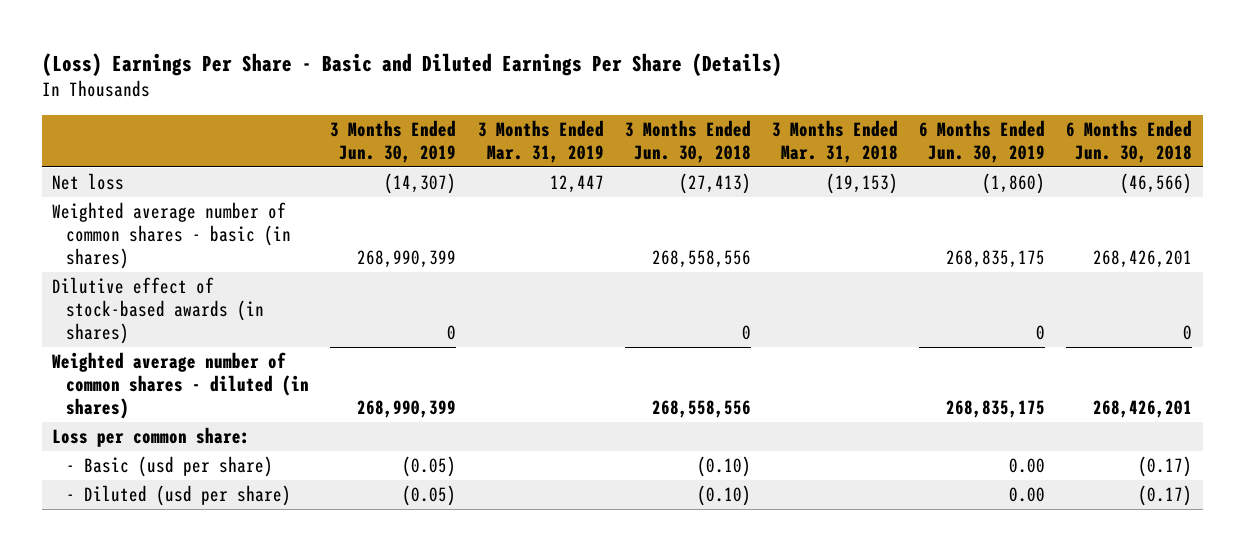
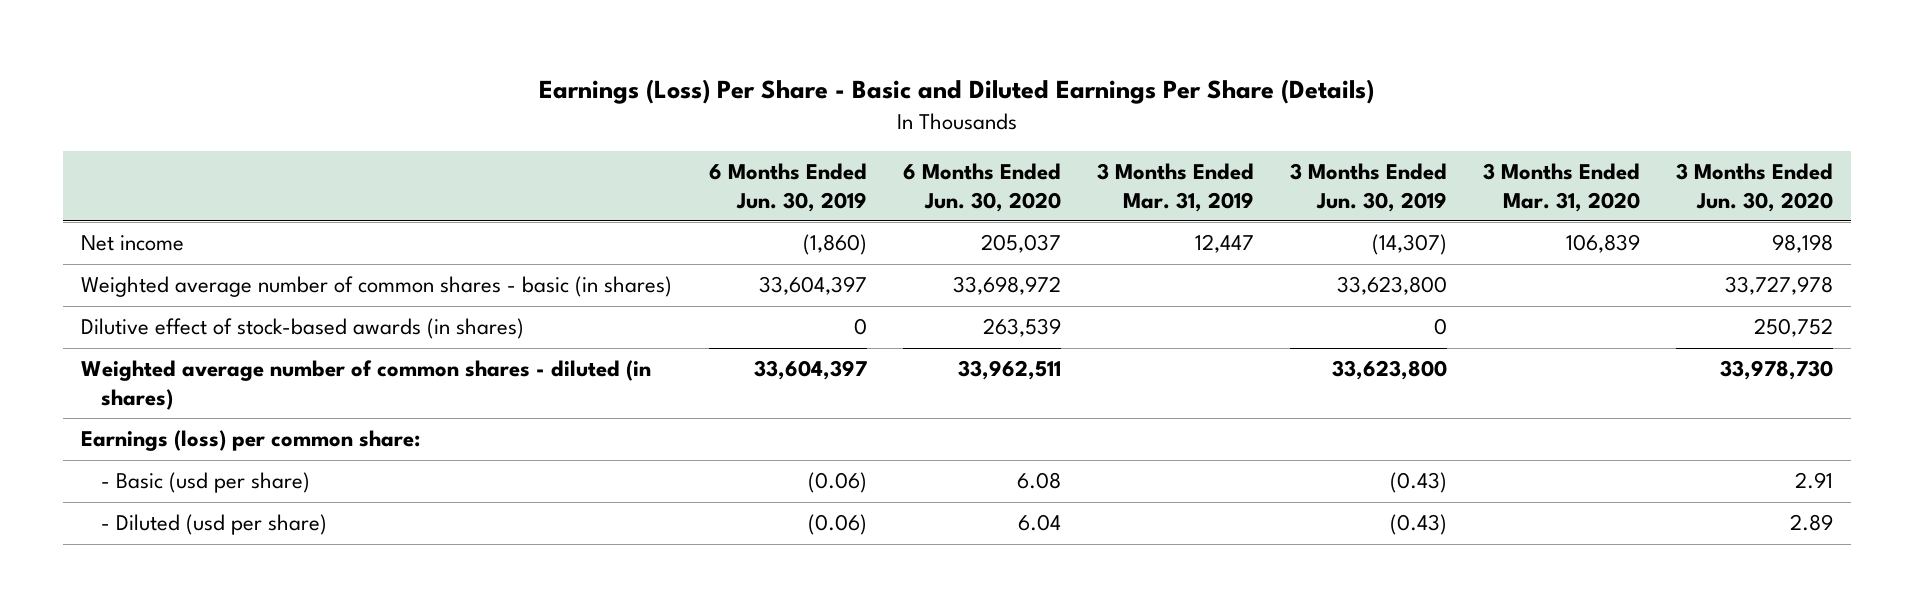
[41,52,782,76] (Loss) Earnings Per Share - Basic and Diluted Earnings Per Share (Details) -> [539,79,1375,105] Earnings (Loss) Per Share - Basic and Diluted Earnings Per Share (Details)
[624,120,751,164] 3 Months Ended Jun. 30, 2018 -> none
[771,120,898,164] 3 Months Ended Mar. 31, 2018 -> none
[1066,120,1193,164] 6 Months Ended Jun. 30, 2018 -> none
none -> [902,163,1061,212] 6 Months Ended Jun. 30, 2020
none -> [1483,163,1641,212] 3 Months Ended Mar. 31, 2020
none -> [1676,163,1834,212] 3 Months Ended Jun. 30, 2020
[52,173,125,191] Net loss -> [81,235,185,252] Net income
[357,249,457,268] 268,990,399 -> [1336,276,1447,296] 33,623,800
[945,249,1045,268] 268,835,175 -> [758,276,867,296] 33,604,397
[357,399,457,418] 268,990,399 -> [1331,360,1447,381] 33,623,800
[945,399,1045,418] 268,835,175 -> [753,360,867,381] 33,604,397
[52,427,251,448] Loss per common share: -> [81,430,421,452] Earnings (loss) per common share:
[402,456,457,478] (0.05) -> [1389,472,1447,494] (0.43)
[1008,458,1045,474] 0.00 -> [807,472,867,494] (0.06)
[402,485,457,507] (0.05) -> [1389,514,1447,536] (0.43)
[1008,487,1045,503] 0.00 -> [807,514,867,536] (0.06)

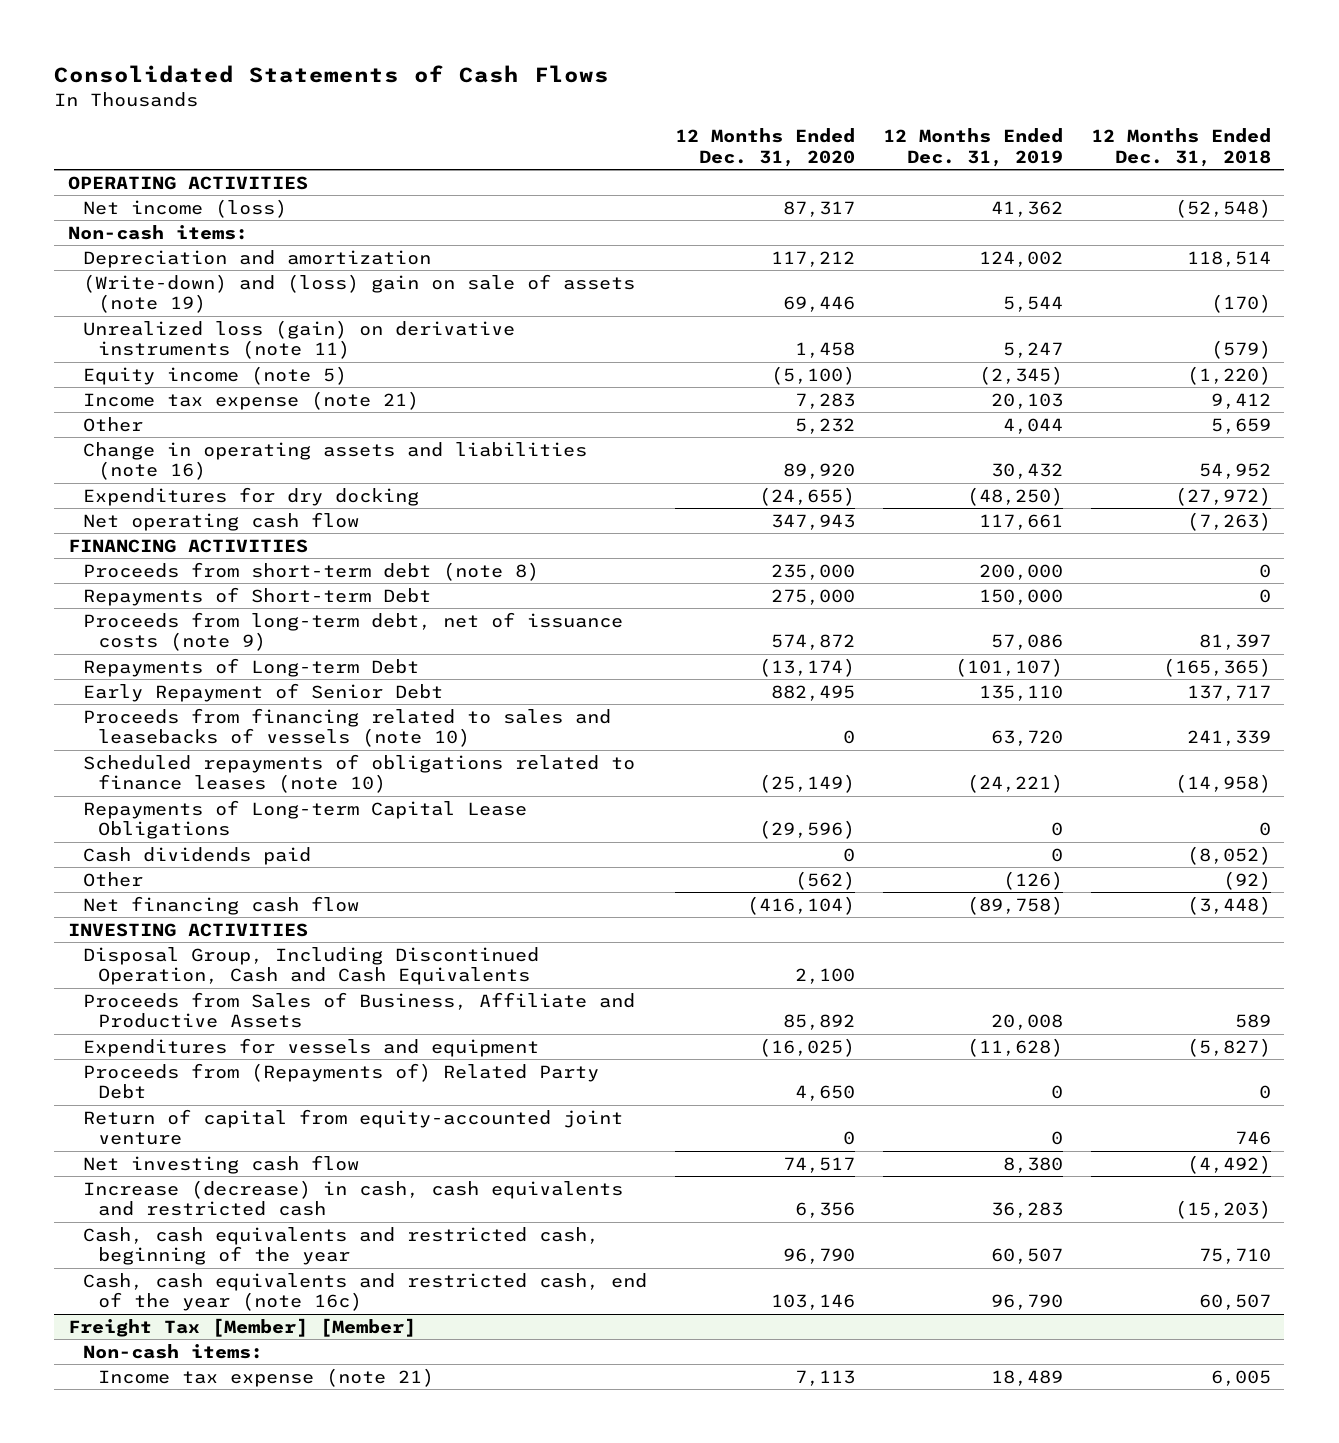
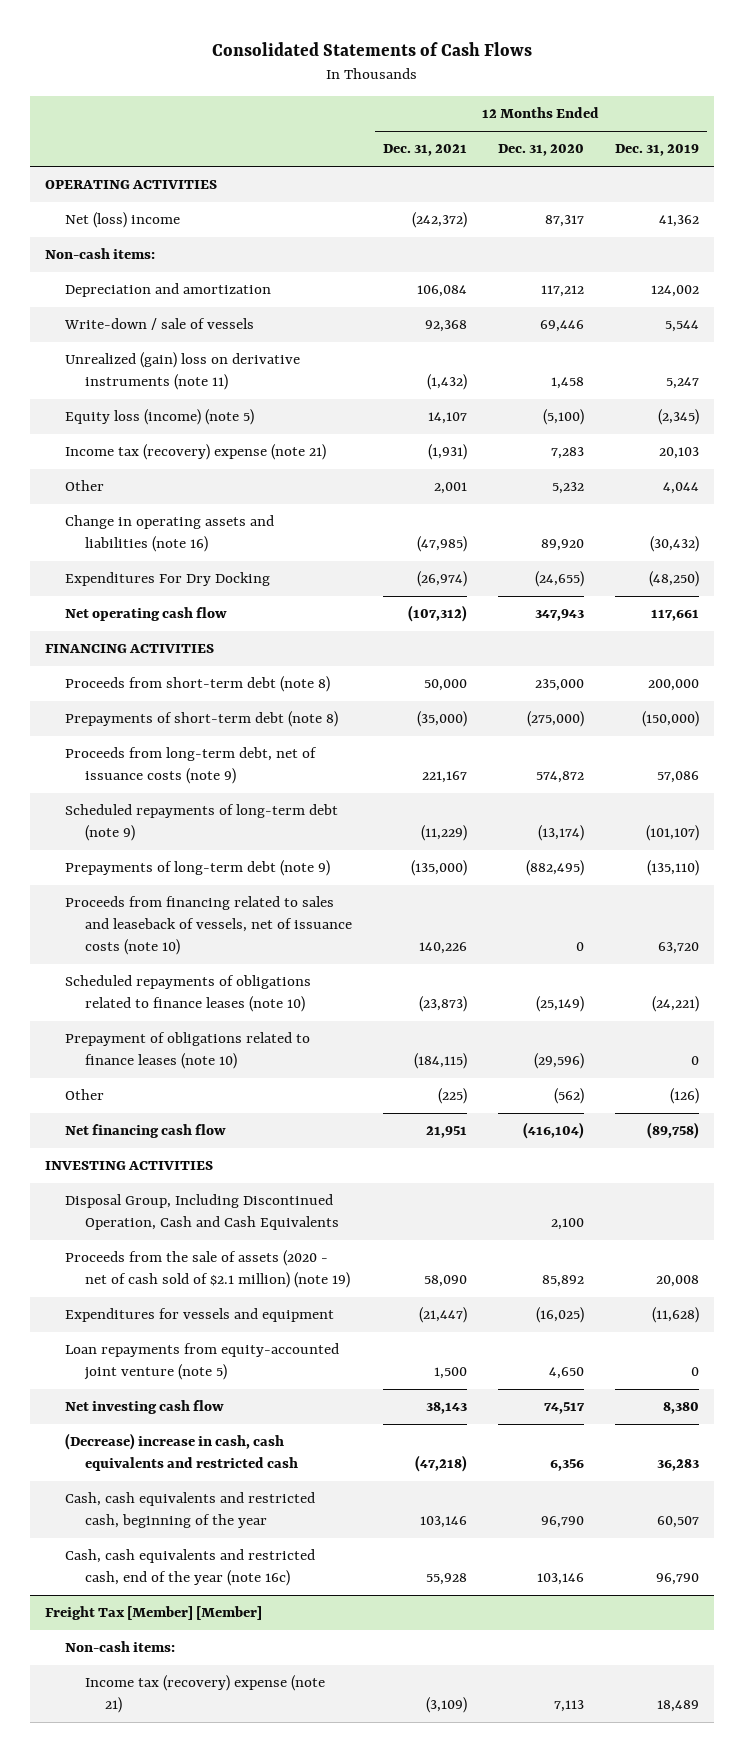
[1090,128,1271,167] 12 Months Ended Dec. 31, 2018 -> none
none -> [382,144,467,157] Dec. 31, 2021
[83,198,288,218] Net income (loss) -> [65,212,181,229] Net (loss) income
[83,273,636,314] (Write-down) and (loss) gain on sale of assets (note 19) -> [64,318,255,331] Write-down / sale of vessels
[83,319,516,360] Unrealized loss (gain) on derivative instruments (note 11) -> [65,352,301,391] Unrealized (gain) loss on derivative instruments (note 11)
[83,365,348,385] Equity income (note 5) -> [65,409,255,426] Equity loss (income) (note 5)
[83,390,420,410] Income tax expense (note 21) -> [65,444,327,461] Income tax (recovery) expense (note 21)
[990,463,1063,480] 30,432 -> [649,536,699,553] (30,432)
[83,486,420,506] Expenditures for dry docking -> [65,572,271,587] Expenditures For Dry Docking
[83,586,432,606] Repayments of Short-term Debt -> [65,711,339,728] Prepayments of short-term debt (note 8)
[770,588,855,605] 275,000 -> [526,711,584,728] (275,000)
[978,588,1063,605] 150,000 -> [641,711,699,728] (150,000)
[83,682,444,702] Early Repayment of Senior Debt -> none
[83,657,420,677] Repayments of Long-term Debt -> [65,804,339,842] Scheduled repayments of long-term debt (note 9)
none -> [65,860,331,877] Prepayments of long-term debt (note 9)
[83,707,612,748] Proceeds from financing related to sales and leasebacks of vessels (note 10) -> [65,896,352,955] Proceeds from financing related to sales and leaseback of vessels, net of issuance costs (note 10)
[83,846,312,865] Cash dividends paid -> none
[83,799,528,840] Repayments of Long-term Capital Lease Obligations -> [65,1032,311,1070] Prepayment of obligations related to finance leases (note 10)
[83,991,636,1029] Proceeds from Sales of Business, Affiliate and Productive Assets -> [65,1250,350,1289] Proceeds from the sale of assets (2020 - net of cash sold of $2.1 million) (note 19)
[83,1108,624,1146] Return of capital from equity-accounted joint venture -> none
[83,1062,600,1100] Proceeds from (Repayments of) Related Party Debt -> [65,1343,340,1381] Loan repayments from equity-accounted joint venture (note 5)
[83,1179,624,1217] Increase (decrease) in cash, cash equivalents and restricted cash -> [65,1433,298,1472] (Decrease) increase in cash, cash equivalents and restricted cash
[97,1367,434,1387] Income tax expense (note 21) -> [84,1675,325,1714] Income tax (recovery) expense (note 21)

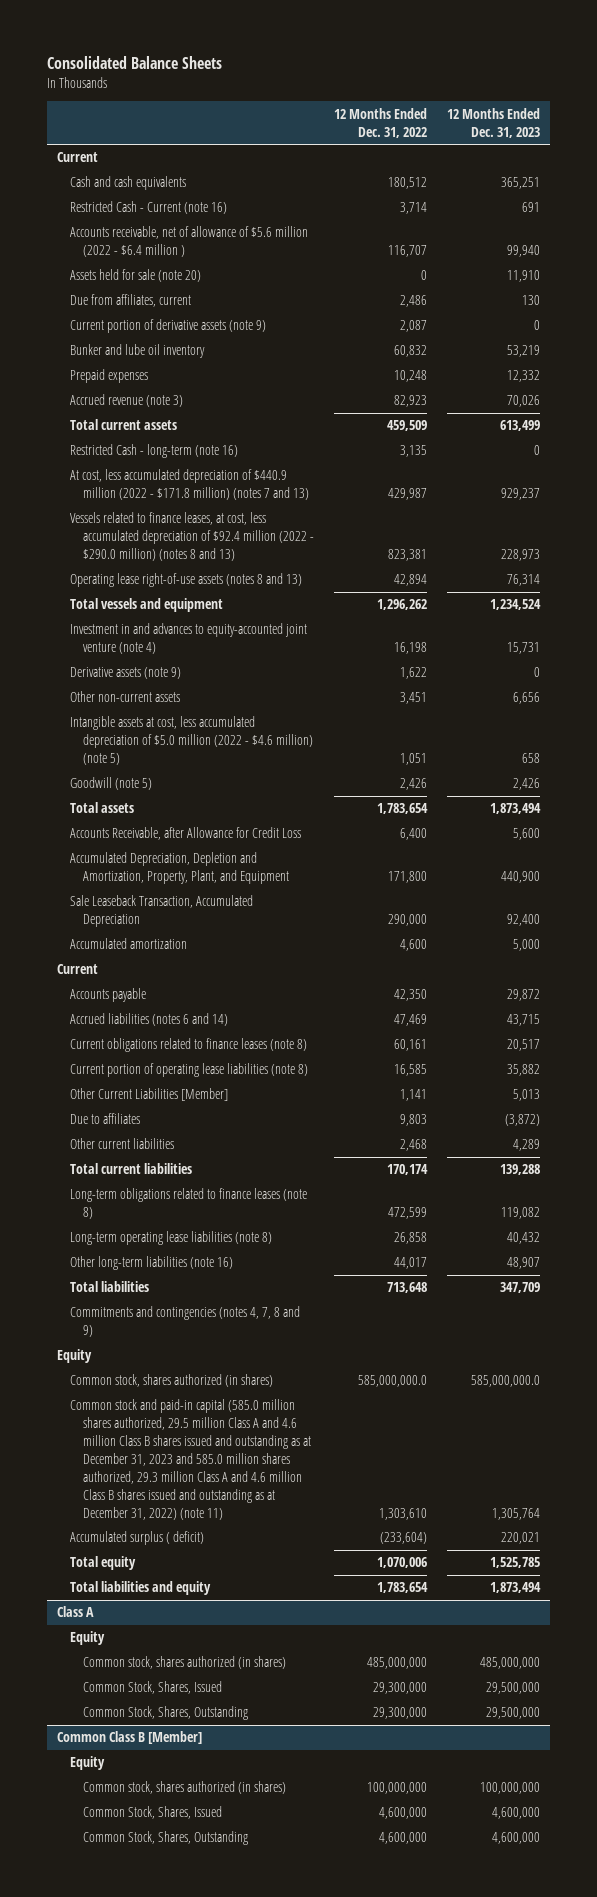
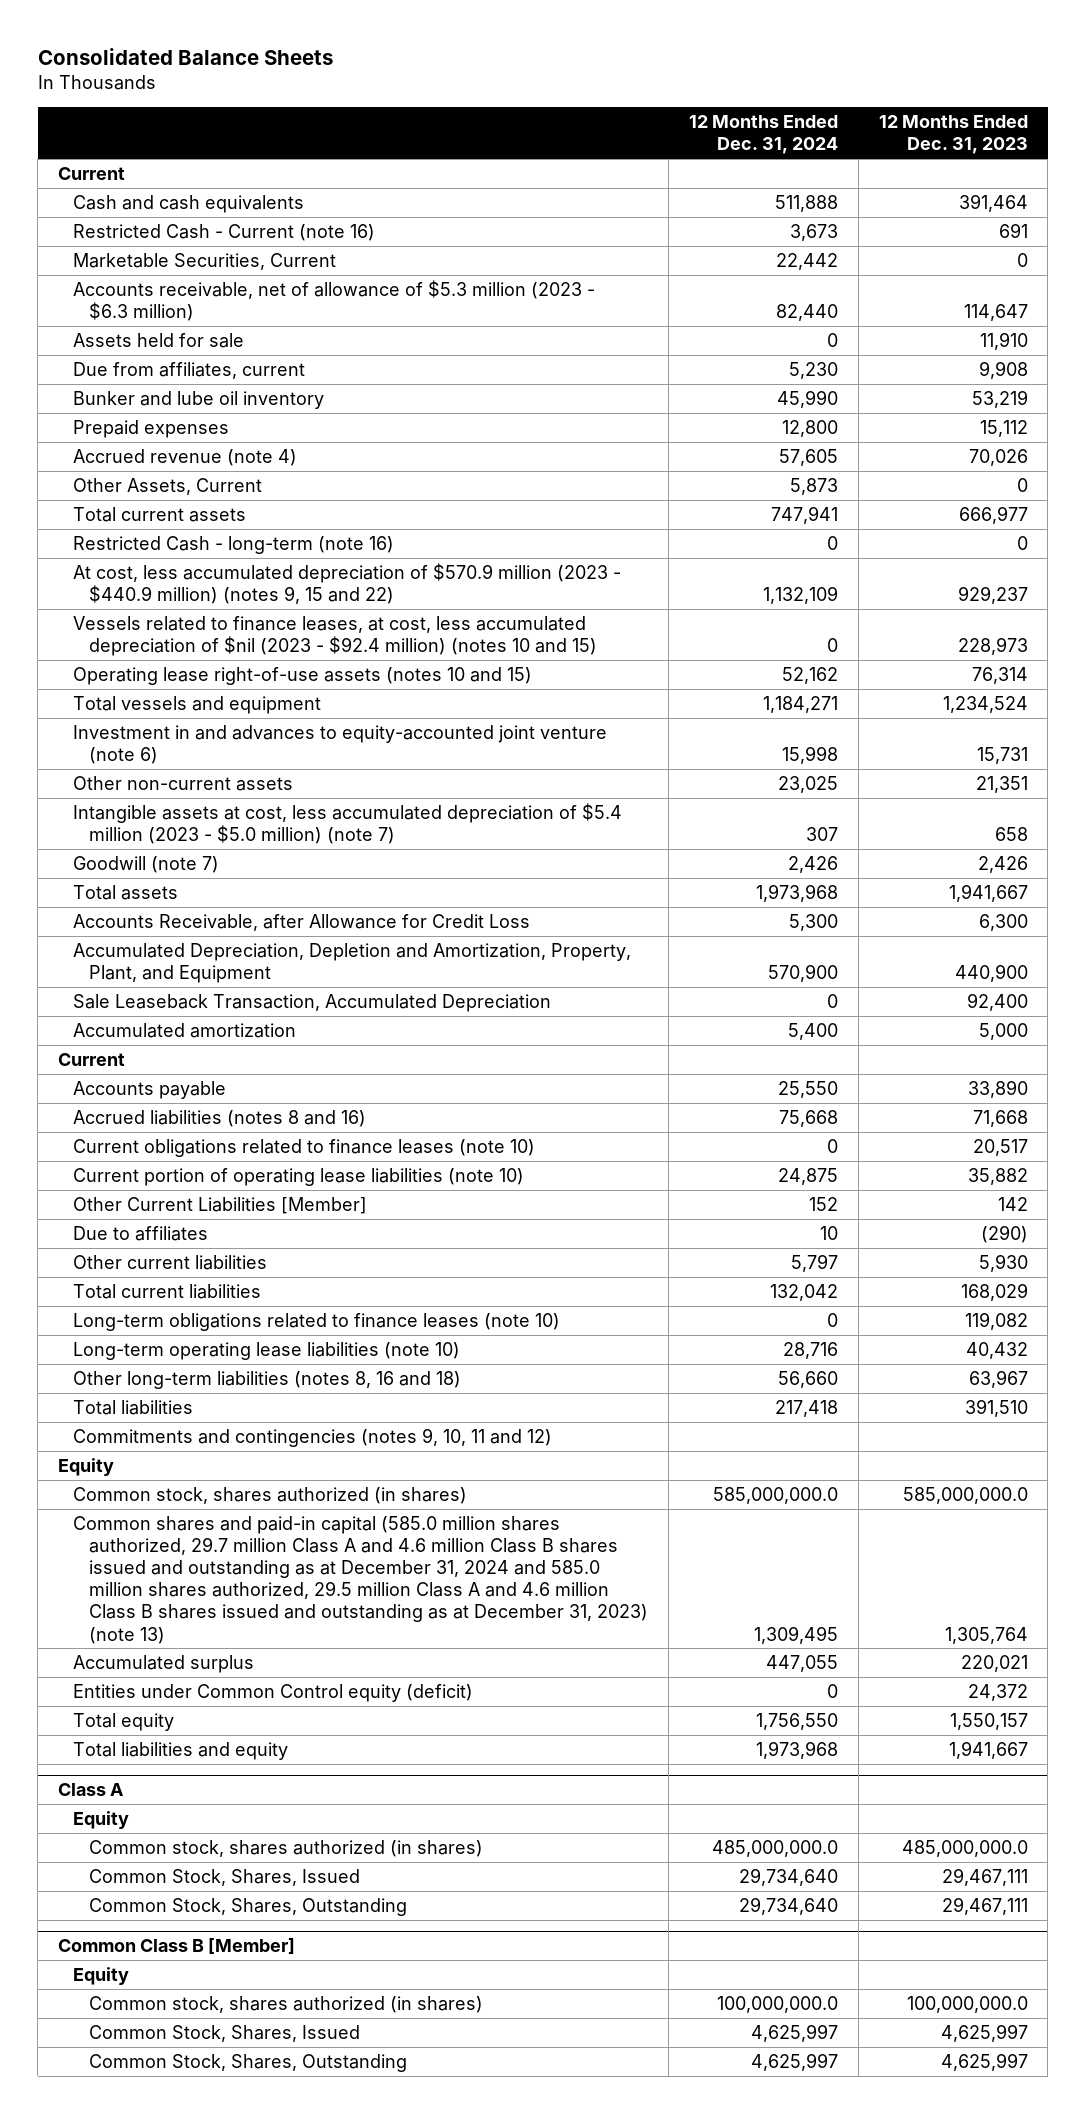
[334,107,428,138] 12 Months Ended Dec. 31, 2022 -> none
none -> [688,115,838,155] 12 Months Ended Dec. 31, 2024
[500,177,540,190] 365,251 -> [958,193,1028,212] 391,464
[70,319,267,334] Current portion of derivative assets (note 9) -> none
none -> [73,252,337,270] Marketable Securities, Current
[70,226,309,258] Accounts receivable, net of allowance of $5.6 million (2022 - $6.4 million ) -> [73,279,596,322] Accounts receivable, net of allowance of $5.3 million (2023 - $6.3 million)
[506,245,540,258] 99,940 -> [963,304,1028,322] 114,647
[70,269,202,283] Assets held for sale (note 20) -> [73,332,245,348] Assets held for sale
[521,295,540,306] 130 -> [978,360,1028,379] 9,908
[506,370,540,383] 12,332 -> [979,419,1028,437] 15,112
[70,394,184,408] Accrued revenue (note 3) -> [73,448,298,466] Accrued revenue (note 4)
none -> [73,477,263,495] Other Assets, Current
[499,420,540,432] 613,499 -> [958,505,1028,524] 666,977
[70,469,310,501] At cost, less accumulated depreciation of $440.9 million (2022 - $171.8 million) (notes 7 and 13) -> [73,562,622,605] At cost, less accumulated depreciation of $570.9 million (2023 - $440.9 million) (notes 9, 15 and 22)
[70,512,315,562] Vessels related to finance leases, at cost, less accumulated depreciation of $92.4 million (2022 - $290.0 million) (notes 8 and 13) -> [73,615,597,657] Vessels related to finance leases, at cost, less accumulated depreciation of $nil (2023 - $92.4 million) (notes 10 and 15)
[70,573,303,588] Operating lease right-of-use assets (notes 8 and 13) -> [73,666,533,685] Operating lease right-of-use assets (notes 10 and 15)
[70,667,182,680] Derivative assets (note 9) -> none
[70,623,308,655] Investment in and advances to equity-accounted joint venture (note 4) -> [73,724,608,765] Investment in and advances to equity-accounted joint venture (note 6)
[512,692,540,705] 6,656 -> [975,775,1028,793] 21,351
[70,716,314,766] Intangible assets at cost, less accumulated depreciation of $5.0 million (2022 - $4.6 million) (note 5) -> [73,802,623,845] Intangible assets at cost, less accumulated depreciation of $5.4 million (2023 - $5.0 million) (note 7)
[70,777,153,791] Goodwill (note 5) -> [73,855,220,873] Goodwill (note 7)
[489,803,541,815] 1,873,494 -> [948,883,1028,902] 1,941,667
[512,828,540,841] 5,600 -> [978,913,1028,931] 6,300
[506,989,540,1002] 29,872 -> [967,1079,1028,1098] 33,890
[70,1013,229,1027] Accrued liabilities (notes 6 and 14) -> [73,1109,367,1127] Accrued liabilities (notes 8 and 16)
[506,1014,540,1027] 43,715 -> [972,1109,1028,1127] 71,668
[70,1038,308,1053] Current obligations related to finance leases (note 8) -> [73,1138,536,1157] Current obligations related to finance leases (note 10)
[70,1063,309,1078] Current portion of operating lease liabilities (note 8) -> [73,1167,525,1186] Current portion of operating lease liabilities (note 10)
[512,1089,540,1102] 5,013 -> [997,1196,1028,1211] 142
[504,1114,540,1127] (3,872) -> [980,1224,1028,1243] (290)
[512,1139,540,1152] 4,289 -> [978,1253,1028,1272] 5,930
[499,1164,540,1176] 139,288 -> [960,1282,1028,1301] 168,029
[70,1188,308,1220] Long-term obligations related to finance leases (note 8) -> [73,1312,561,1331] Long-term obligations related to finance leases (note 10)
[70,1231,273,1246] Long-term operating lease liabilities (note 8) -> [73,1341,461,1360] Long-term operating lease liabilities (note 10)
[70,1256,234,1271] Other long-term liabilities (note 16) -> [73,1370,462,1389] Other long-term liabilities (notes 8, 16 and 18)
[506,1257,540,1270] 48,907 -> [968,1369,1028,1388] 63,967
[499,1282,540,1294] 347,709 -> [964,1398,1028,1417] 391,510
[70,1306,301,1338] Commitments and contingencies (notes 4, 7, 8 and 9) -> [73,1427,553,1447] Commitments and contingencies (notes 9, 10, 11 and 12)
[70,1399,312,1520] Common stock and paid-in capital (585.0 million shares authorized, 29.5 million Class A and 4.6 million Class B shares issued and outstanding as at December 31, 2023 and 585.0 million shares authorized, 29.3 million Class A and 4.6 million Class B shares issued and outstanding as at December 31, 2022) (note 11) -> [73,1515,648,1644] Common shares and paid-in capital (585.0 million shares authorized, 29.7 million Class A and 4.6 million Class B shares issued and outstanding as at December 31, 2024 and 585.0 million shares authorized, 29.5 million Class A and 4.6 million Class B shares issued and outstanding as at December 31, 2023) (note 13)
[70,1531,205,1546] Accumulated surplus ( deficit) -> [73,1654,255,1673] Accumulated surplus
none -> [73,1683,474,1702] Entities under Common Control equity (deficit)
[489,1557,540,1569] 1,525,785 -> [949,1712,1028,1730] 1,550,157
[489,1582,541,1594] 1,873,494 -> [948,1740,1028,1759] 1,941,667
[479,1657,540,1670] 485,000,000 -> [901,1839,1028,1857] 485,000,000.0
[485,1682,540,1695] 29,500,000 -> [941,1867,1028,1886] 29,467,111
[485,1707,540,1720] 29,500,000 -> [941,1896,1028,1915] 29,467,111
[479,1782,540,1795] 100,000,000 -> [906,1995,1028,2013] 100,000,000.0
[491,1807,540,1820] 4,600,000 -> [940,2023,1028,2042] 4,625,997
[491,1832,540,1845] 4,600,000 -> [940,2052,1028,2071] 4,625,997

